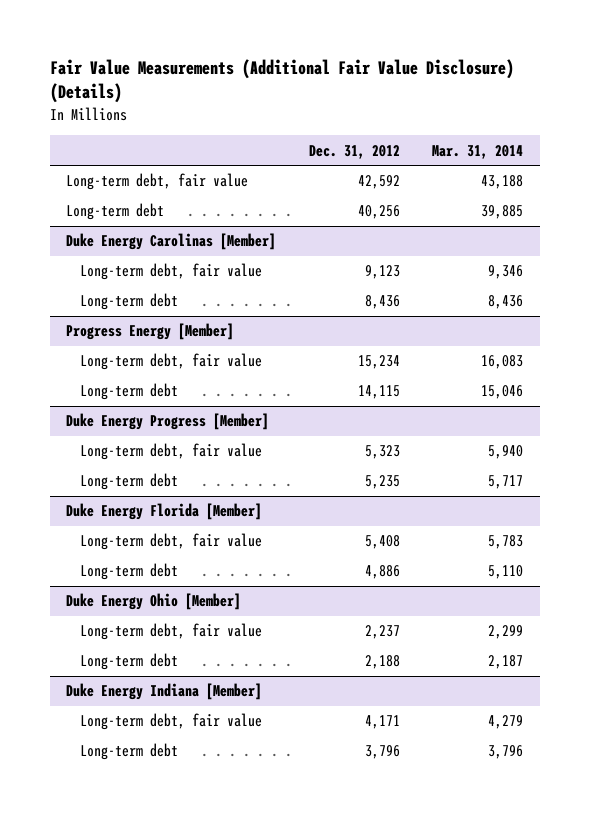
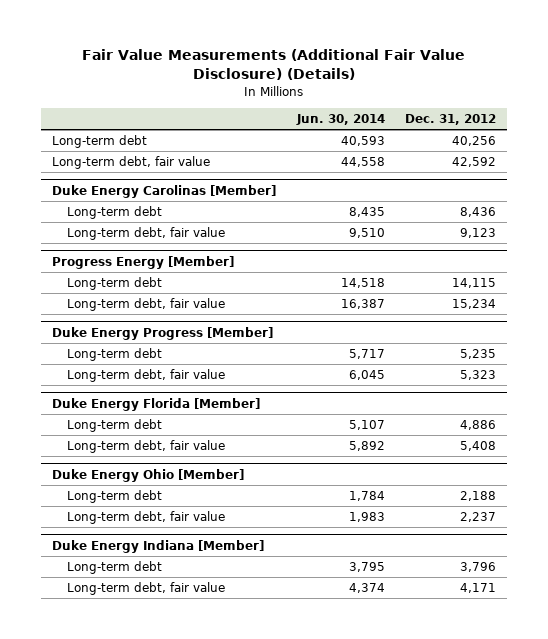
[432,144,524,159] Mar. 31, 2014 -> none
none -> [295,113,385,125] Jun. 30, 2014
[65,173,248,191] Long-term debt, fair value -> [51,156,210,170] Long-term debt, fair value
[79,263,262,281] Long-term debt, fair value -> [66,227,225,241] Long-term debt, fair value
[79,353,262,371] Long-term debt, fair value -> [66,298,225,312] Long-term debt, fair value
[79,443,262,461] Long-term debt, fair value -> [66,369,225,383] Long-term debt, fair value
[79,533,262,551] Long-term debt, fair value -> [66,440,225,454] Long-term debt, fair value
[79,623,262,641] Long-term debt, fair value -> [66,511,225,525] Long-term debt, fair value
[79,713,262,731] Long-term debt, fair value -> [66,582,225,596] Long-term debt, fair value

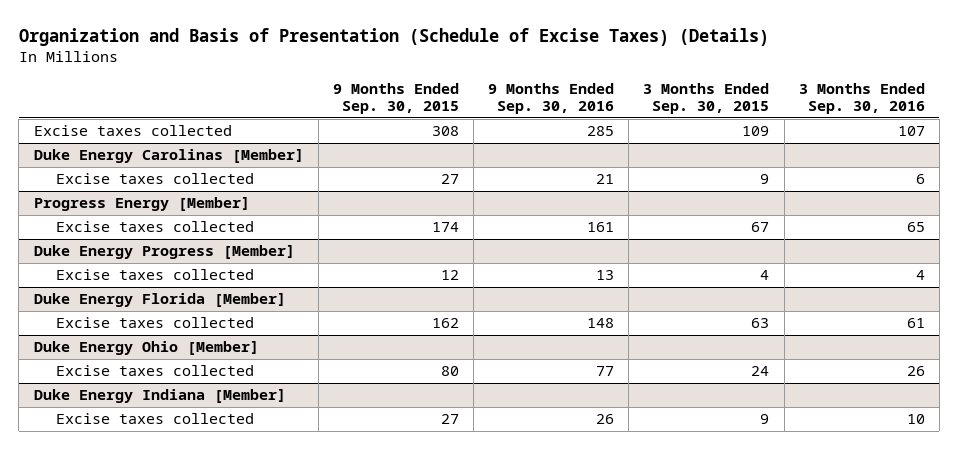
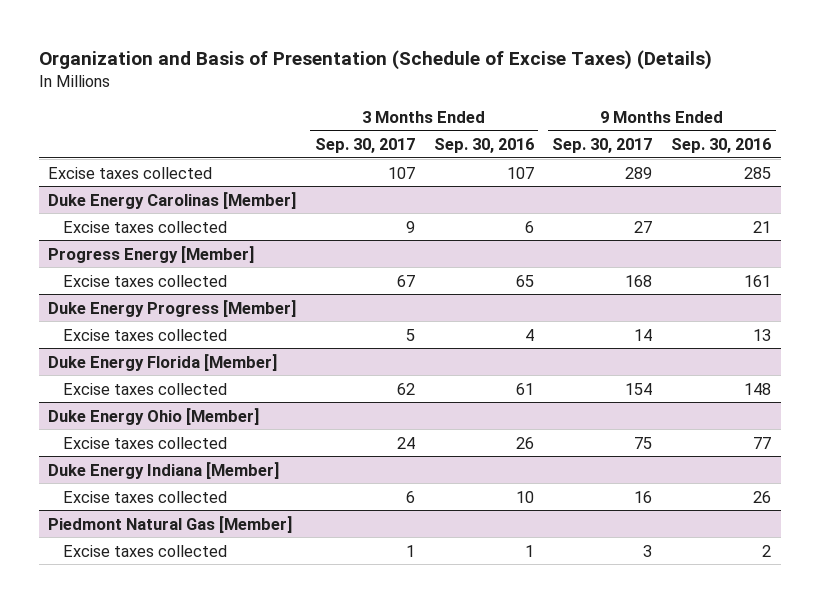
[332,82,459,115] 9 Months Ended Sep. 30, 2015 -> none
[643,82,770,115] 3 Months Ended Sep. 30, 2015 -> none
none -> [315,138,416,154] Sep. 30, 2017
none -> [552,138,653,154] Sep. 30, 2017
none -> [48,515,293,533] Piedmont Natural Gas [Member]
none -> [62,544,227,557] Excise taxes collected

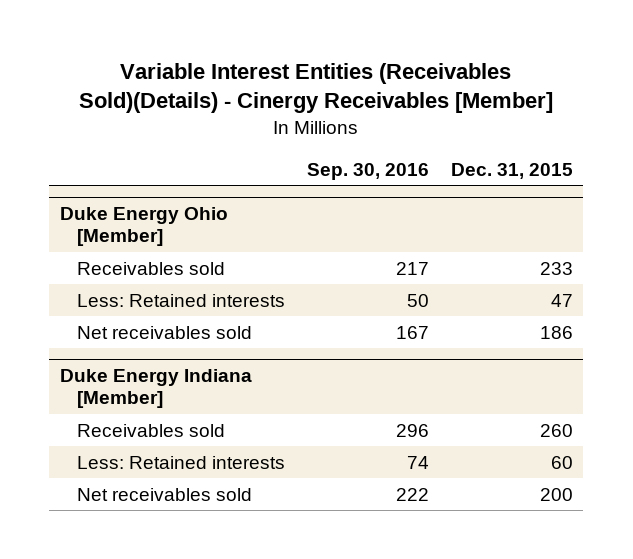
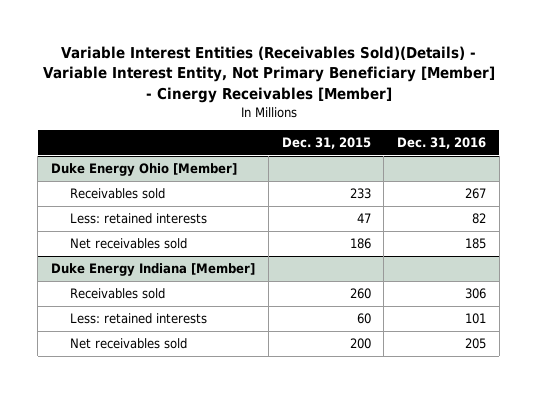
[79,62,554,114] Variable Interest Entities (Receivables Sold)(Details) - Cinergy Receivables [Member] -> [42,46,495,103] Variable Interest Entities (Receivables Sold)(Details) - Variable Interest Entity, Not Primary Beneficiary [Member] - Cinergy Receivables [Member]
[306,162,429,180] Sep. 30, 2016 -> none
none -> [397,136,487,149] Dec. 31, 2016
[76,293,285,307] Less: Retained interests -> [69,213,207,225] Less: retained interests
[76,455,285,469] Less: Retained interests -> [69,313,207,325] Less: retained interests

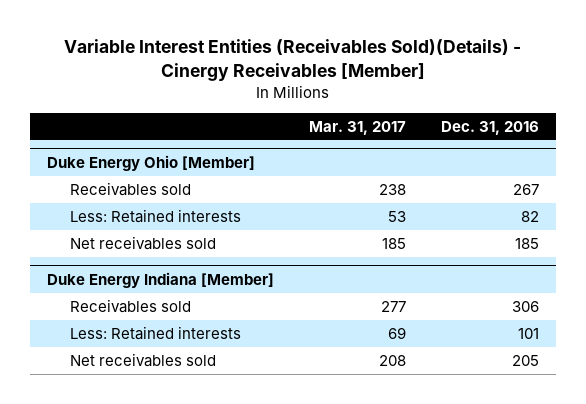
[42,46,495,103] Variable Interest Entities (Receivables Sold)(Details) - Variable Interest Entity, Not Primary Beneficiary [Member] - Cinergy Receivables [Member] -> [64,39,522,81] Variable Interest Entities (Receivables Sold)(Details) - Cinergy Receivables [Member]
[281,136,371,149] Dec. 31, 2015 -> none
none -> [309,120,407,135] Mar. 31, 2017
[69,213,207,225] Less: retained interests -> [69,208,241,223] Less: Retained interests
[69,313,207,325] Less: retained interests -> [69,325,241,340] Less: Retained interests

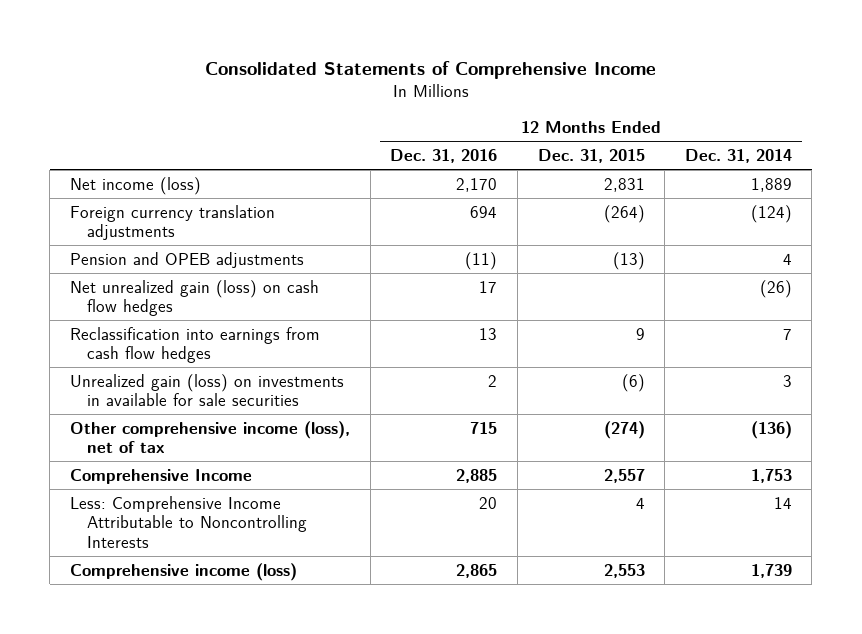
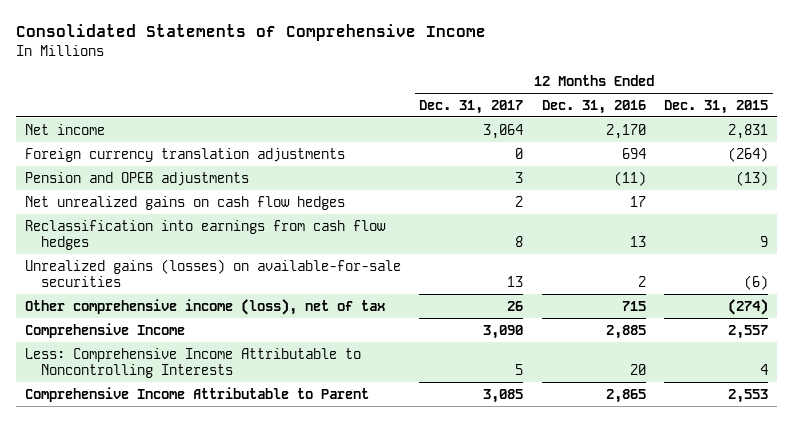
[684,148,792,163] Dec. 31, 2014 -> none
none -> [419,99,524,114] Dec. 31, 2017
[70,176,202,195] Net income (loss) -> [24,123,105,135] Net income
[70,279,320,317] Net unrealized gain (loss) on cash flow hedges -> [24,195,345,210] Net unrealized gains on cash flow hedges
[70,373,345,407] Unrealized gain (loss) on investments in available for sale securities -> [24,258,401,288] Unrealized gains (losses) on available-for-sale securities
[70,562,298,581] Comprehensive income (loss) -> [24,386,369,402] Comprehensive Income Attributable to Parent

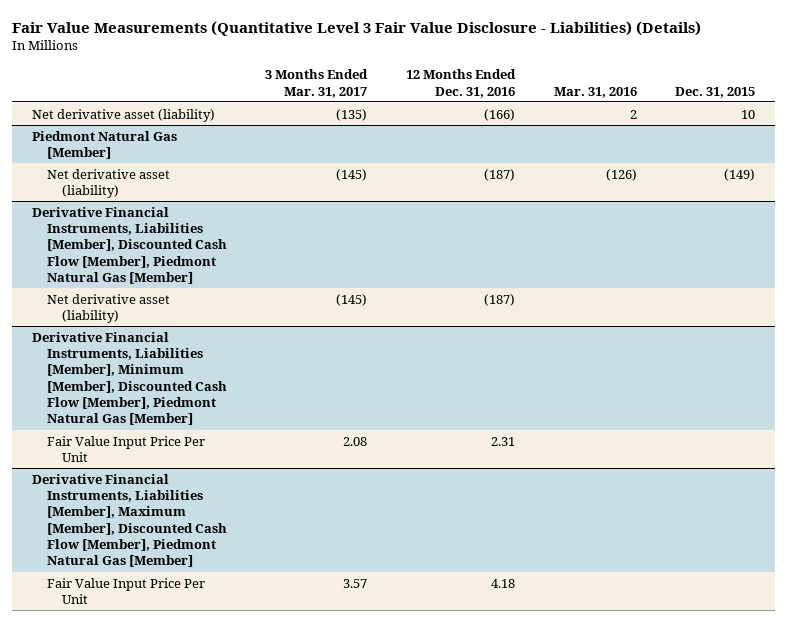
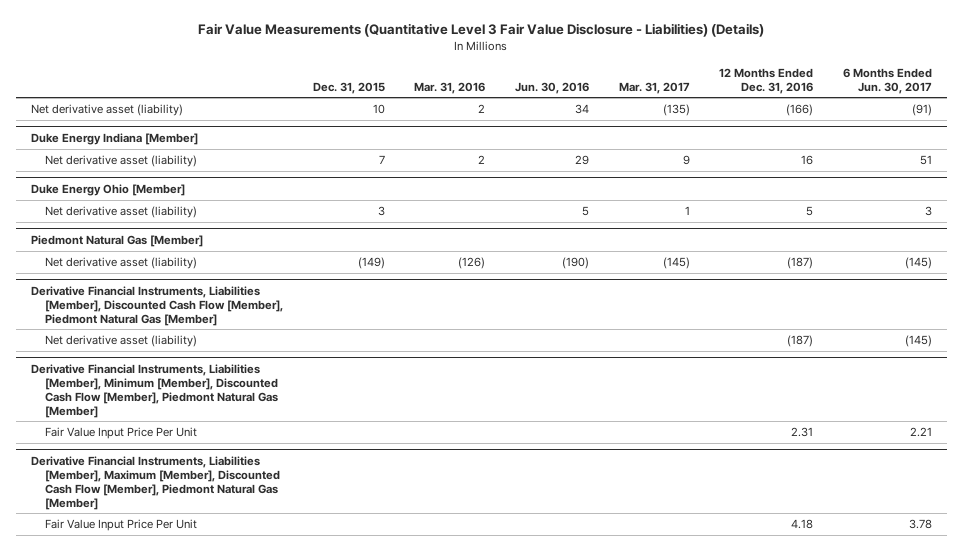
[265,69,369,98] 3 Months Ended Mar. 31, 2017 -> none
none -> [514,81,589,94] Jun. 30, 2016
none -> [618,81,690,94] Mar. 31, 2017
none -> [842,67,932,94] 6 Months Ended Jun. 30, 2017
none -> [31,132,199,145] Duke Energy Indiana [Member]
none -> [45,154,198,167] Net derivative asset (liability)
none -> [31,183,186,196] Duke Energy Ohio [Member]
none -> [45,205,198,218] Net derivative asset (liability)

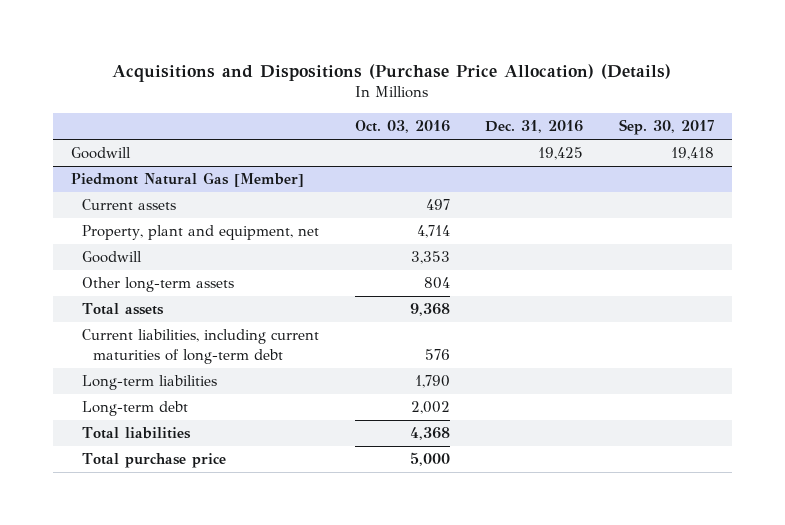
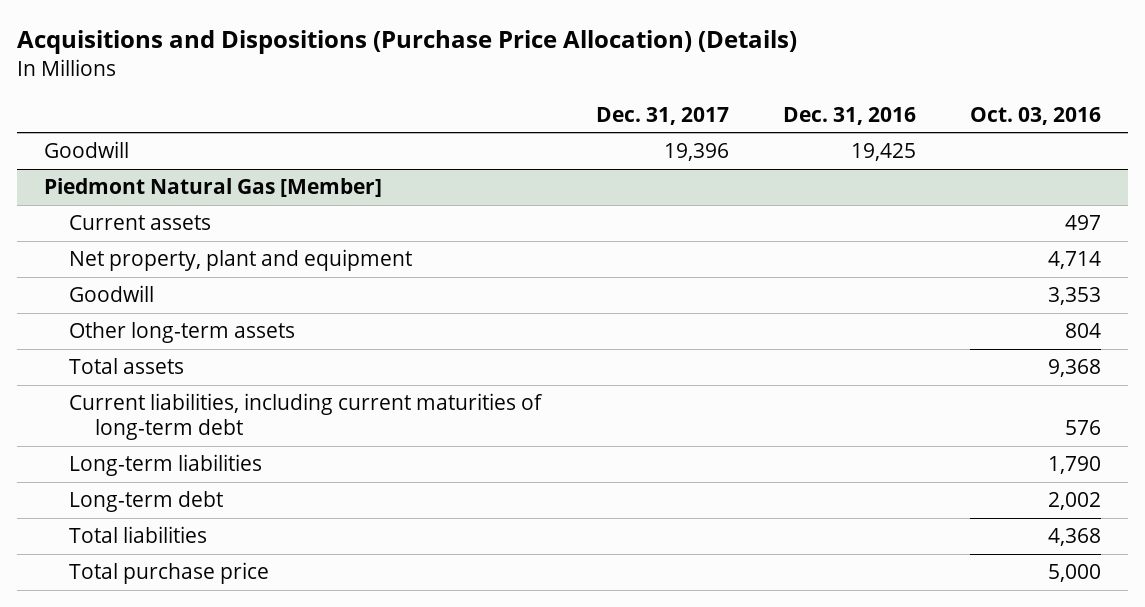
[618,119,714,136] Sep. 30, 2017 -> none
none -> [595,106,729,125] Dec. 31, 2017
[82,225,320,241] Property, plant and equipment, net -> [69,249,413,272] Net property, plant and equipment

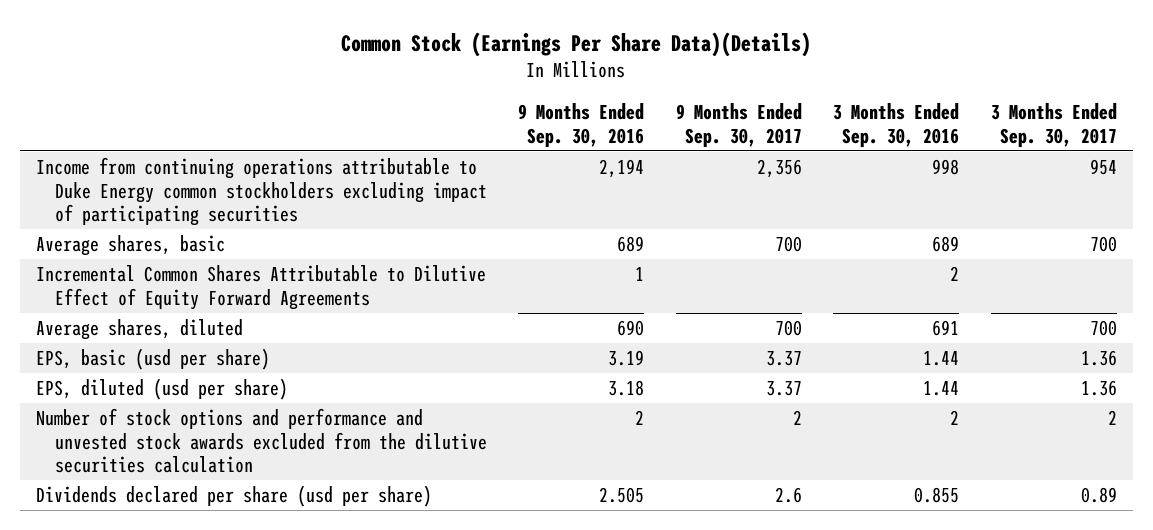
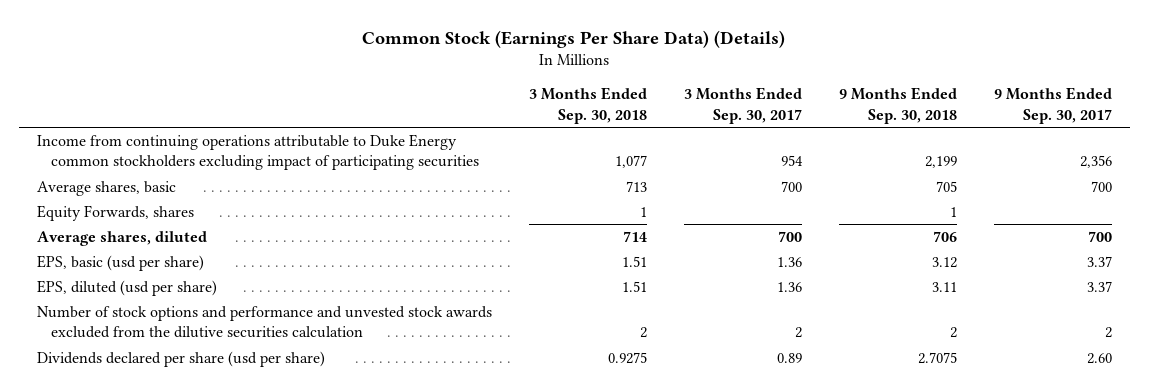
[341,31,812,57] Common Stock (Earnings Per Share Data)(Details) -> [362,29,786,48] Common Stock (Earnings Per Share Data) (Details)
[518,103,645,147] 9 Months Ended Sep. 30, 2016 -> none
[833,103,960,147] 3 Months Ended Sep. 30, 2016 -> none
none -> [529,87,648,124] 3 Months Ended Sep. 30, 2018
none -> [838,87,957,124] 9 Months Ended Sep. 30, 2018
[35,264,486,310] Incremental Common Shares Attributable to Dilutive Effect of Equity Forward Agreements -> [37,204,195,221] Equity Forwards, shares
[774,486,802,503] 2.6 -> [1086,352,1112,364] 2.60

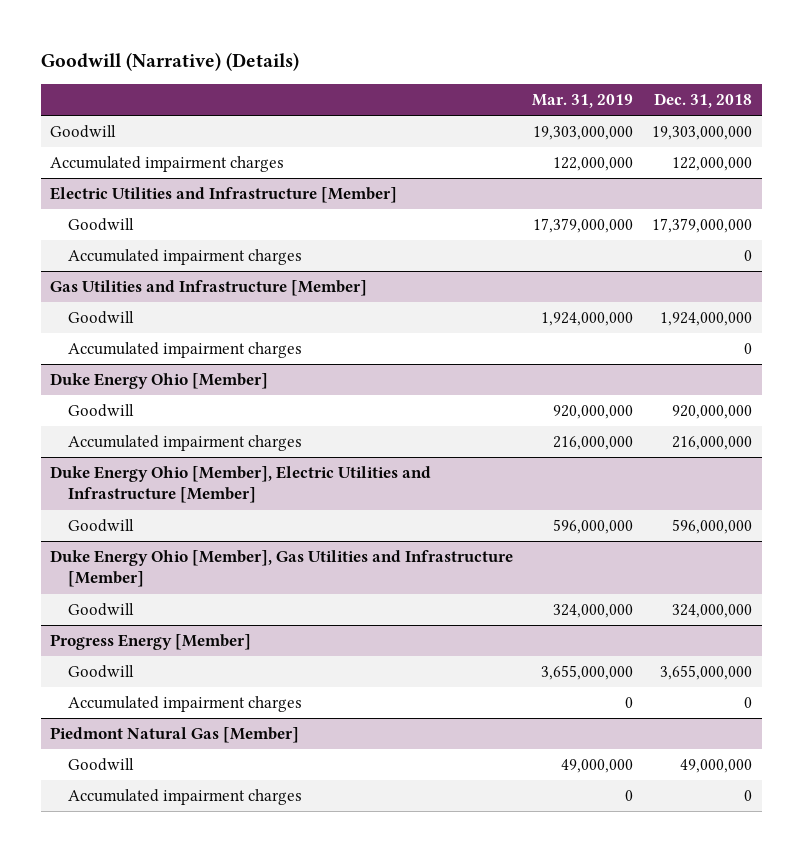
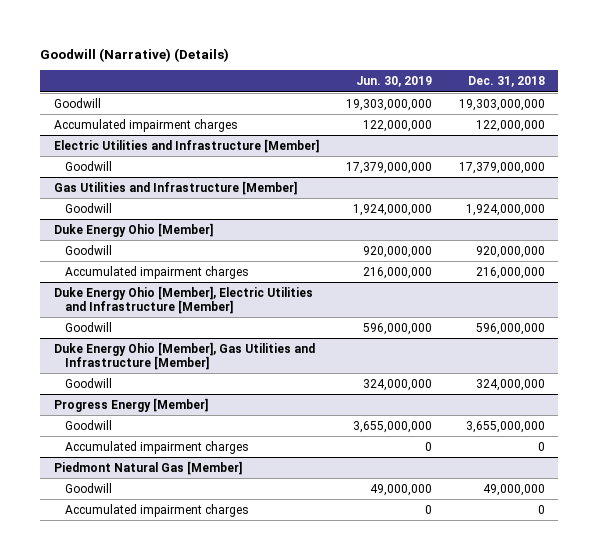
[532,94,634,109] Mar. 31, 2019 -> none
none -> [355,76,432,88] Jun. 30, 2019
[67,249,302,266] Accumulated impairment charges -> none
[67,342,302,359] Accumulated impairment charges -> none

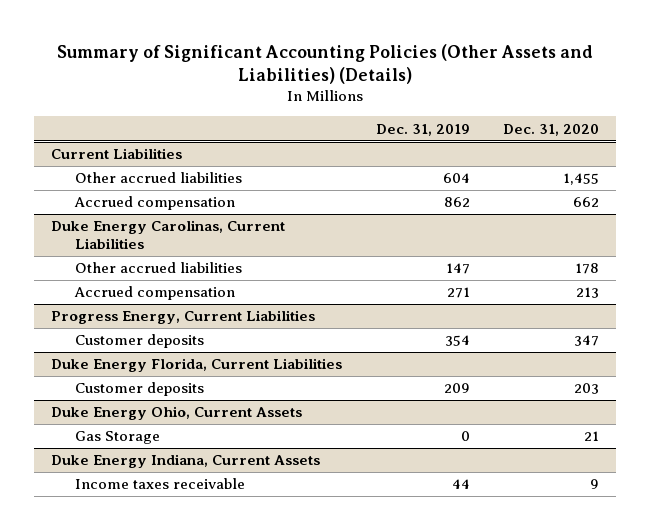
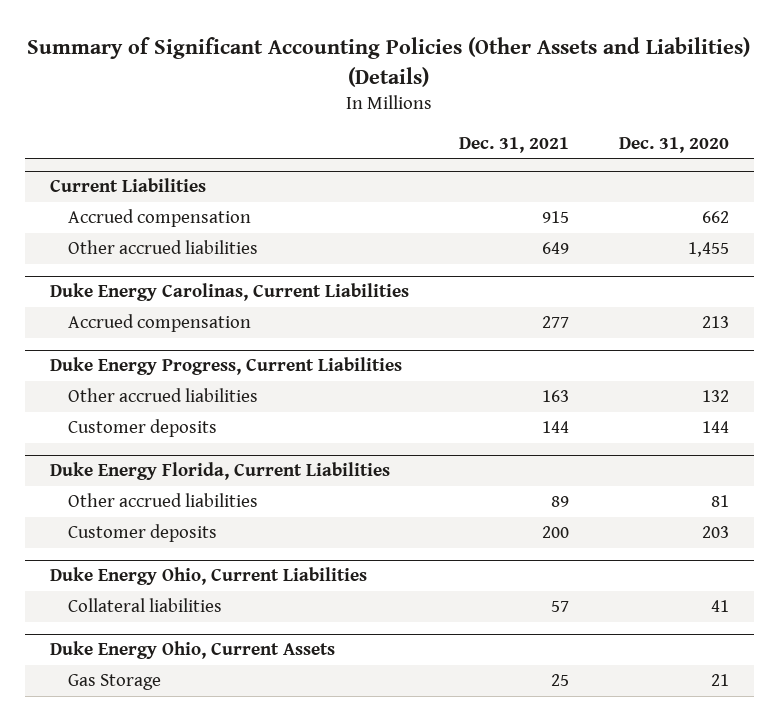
[375,123,470,136] Dec. 31, 2019 -> none
none -> [458,136,569,153] Dec. 31, 2021
[74,172,242,184] Other accrued liabilities -> [68,240,259,255] Other accrued liabilities
[74,262,242,274] Other accrued liabilities -> none
[51,310,316,325] Progress Energy, Current Liabilities -> [50,357,403,376] Duke Energy Progress, Current Liabilities
none -> [68,388,259,403] Other accrued liabilities
[574,335,600,347] 347 -> [701,421,729,434] 144
none -> [68,493,259,508] Other accrued liabilities
none -> [50,567,368,586] Duke Energy Ohio, Current Liabilities
none -> [68,598,223,613] Collateral liabilities
[51,454,321,469] Duke Energy Indiana, Current Assets -> none
[74,478,245,490] Income taxes receivable -> none

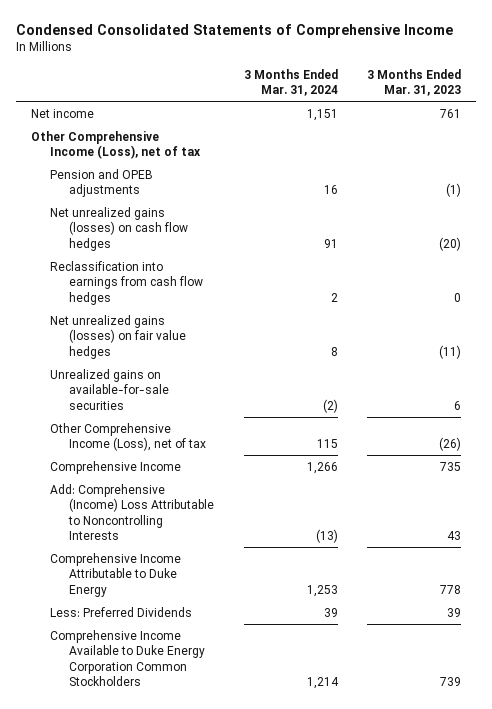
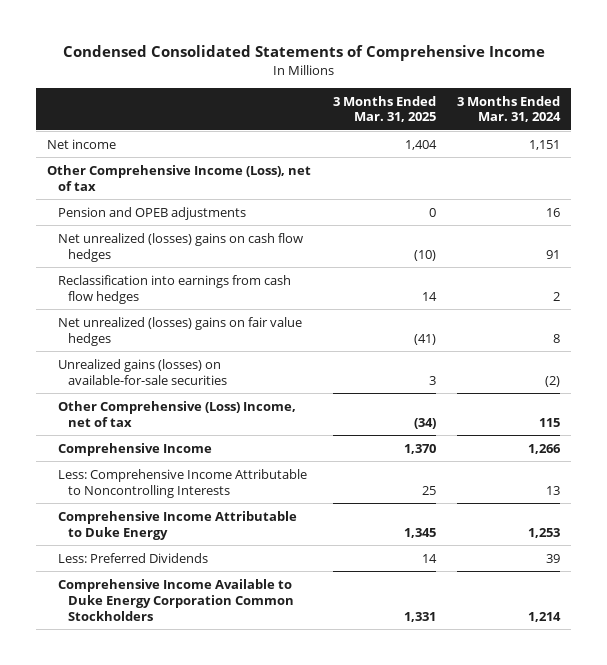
[367,68,462,97] 3 Months Ended Mar. 31, 2023 -> none
none -> [332,95,436,123] 3 Months Ended Mar. 31, 2025
[49,206,188,251] Net unrealized gains (losses) on cash flow hedges -> [57,232,303,262] Net unrealized (losses) gains on cash flow hedges
[49,314,186,359] Net unrealized gains (losses) on fair value hedges -> [57,316,302,346] Net unrealized (losses) gains on fair value hedges
[49,368,169,410] Unrealized gains on available-for-sale securities -> [57,358,228,385] Unrealized gains (losses) on available-for-sale securities
[49,422,206,452] Other Comprehensive Income (Loss), net of tax -> [57,400,296,427] Other Comprehensive (Loss) Income, net of tax
[49,483,214,541] Add: Comprehensive (Income) Loss Attributable to Noncontrolling Interests -> [57,468,307,498] Less: Comprehensive Income Attributable to Noncontrolling Interests
[315,529,338,544] (13) -> [546,485,561,495] 13

